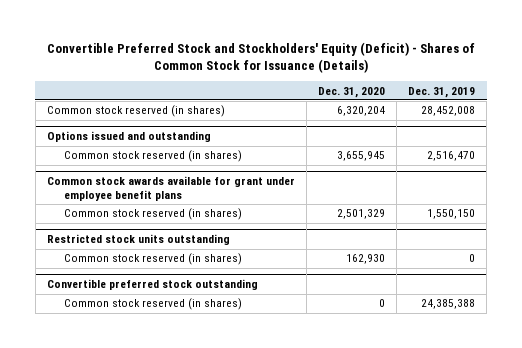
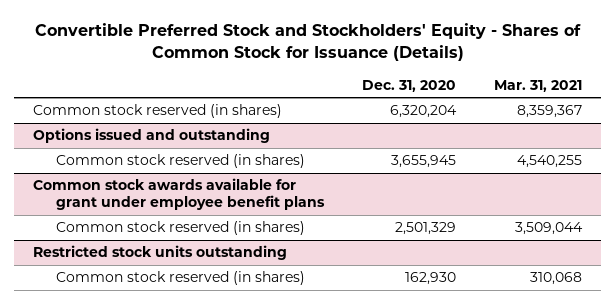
[46,41,475,74] Convertible Preferred Stock and Stockholders' Equity (Deficit) - Shares of Common Stock for Issuance (Details) -> [34,23,581,62] Convertible Preferred Stock and Stockholders' Equity - Shares of Common Stock for Issuance (Details)
[408,86,476,98] Dec. 31, 2019 -> none
none -> [494,79,583,92] Mar. 31, 2021
[46,279,258,291] Convertible preferred stock outstanding -> none
[64,298,243,311] Common stock reserved (in shares) -> none

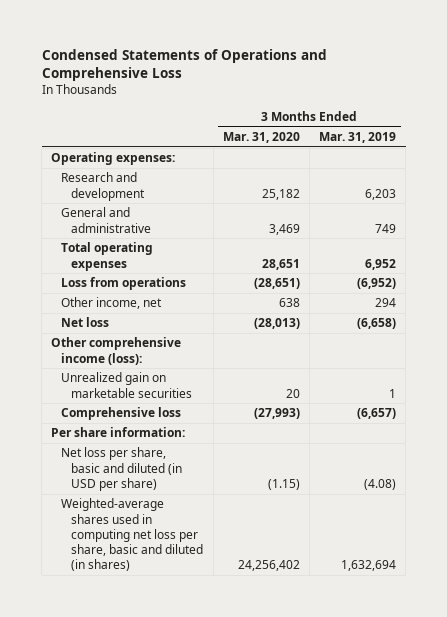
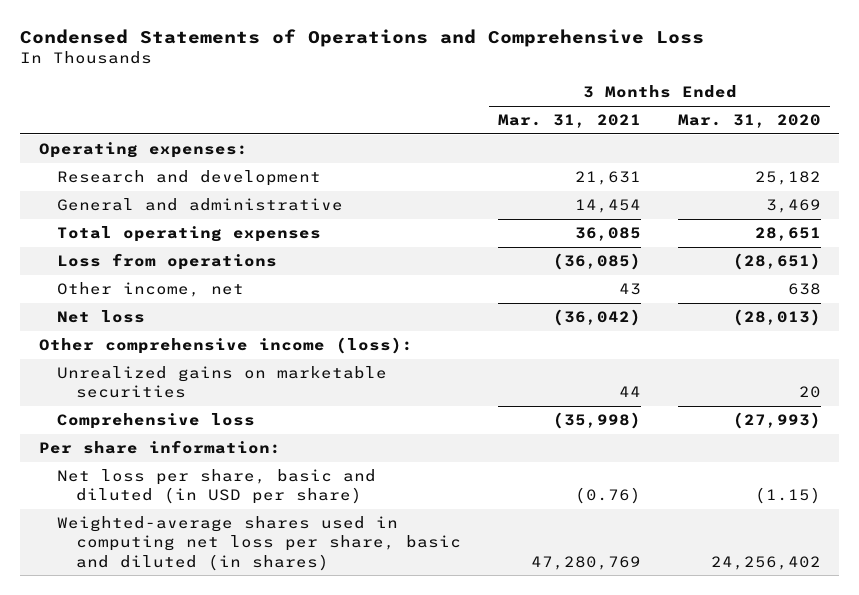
[319,131,397,143] Mar. 31, 2019 -> none
none -> [498,114,642,129] Mar. 31, 2021
[61,372,193,398] Unrealized gain on marketable securities -> [57,366,388,399] Unrealized gains on marketable securities

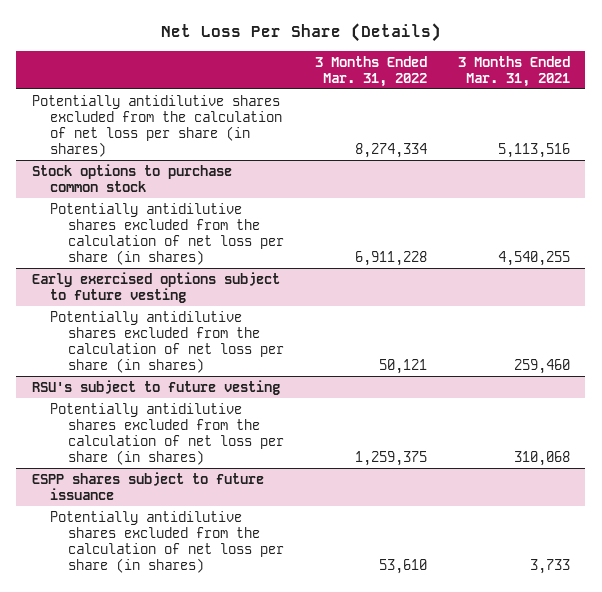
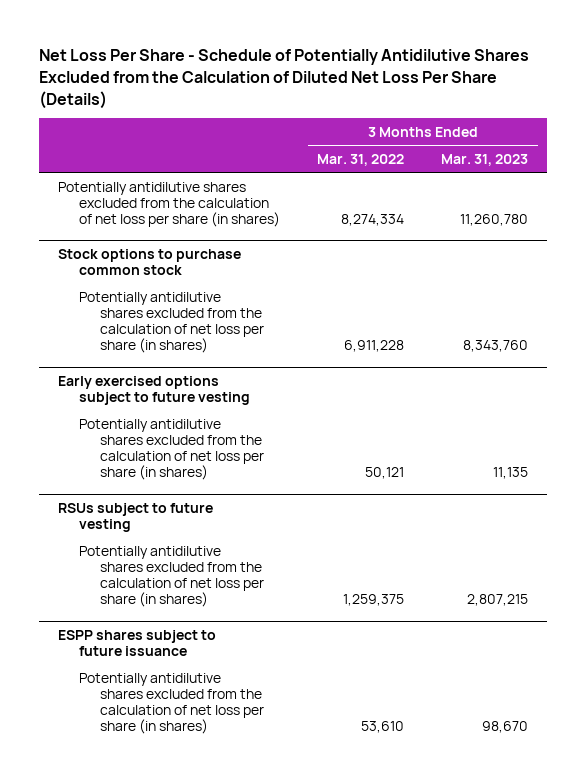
[160,23,441,43] Net Loss Per Share (Details) -> [39,49,530,109] Net Loss Per Share - Schedule of Potentially Antidilutive Shares Excluded from the Calculation of Diluted Net Loss Per Share (Details)
[457,55,570,87] 3 Months Ended Mar. 31, 2021 -> none
none -> [441,154,529,167] Mar. 31, 2023
[31,379,280,395] RSU's subject to future vesting -> [57,502,213,532] RSUs subject to future vesting

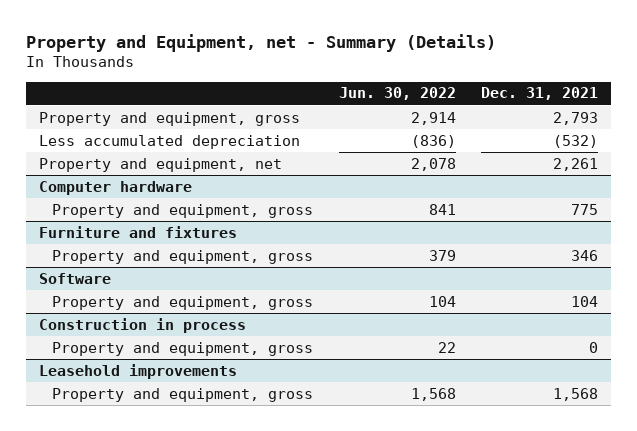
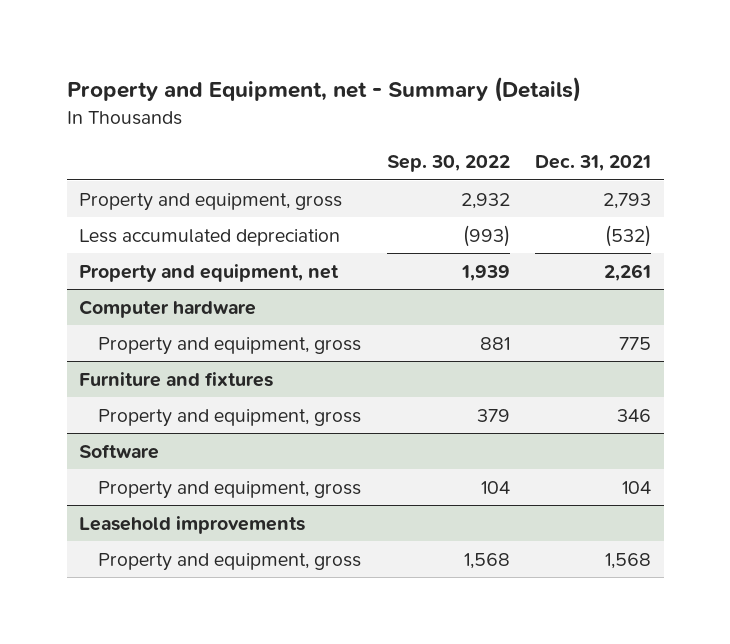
[338,87,456,101] Jun. 30, 2022 -> none
none -> [386,155,510,173] Sep. 30, 2022
[38,317,246,333] Construction in process -> none
[52,341,314,356] Property and equipment, gross -> none

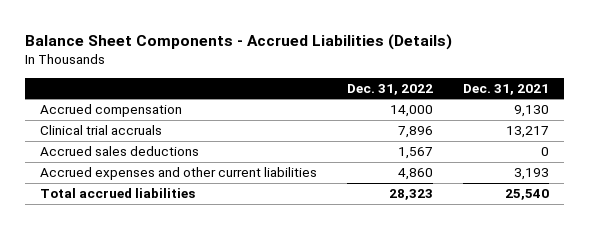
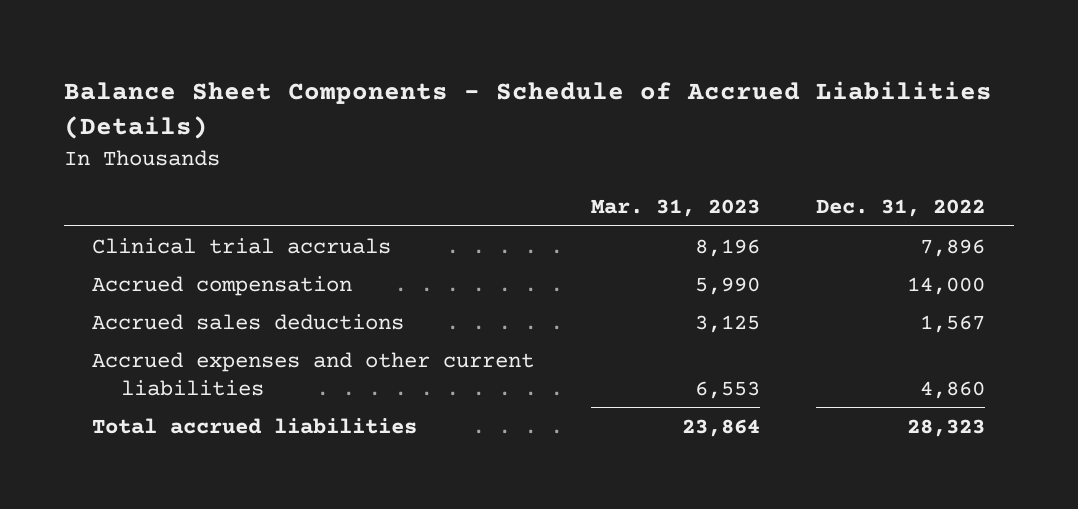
[25,34,453,51] Balance Sheet Components - Accrued Liabilities (Details) -> [64,81,993,140] Balance Sheet Components - Schedule of Accrued Liabilities (Details)
[462,83,549,95] Dec. 31, 2021 -> none
none -> [590,199,760,218] Mar. 31, 2023
[40,104,183,118] Accrued compensation -> [92,275,353,296] Accrued compensation

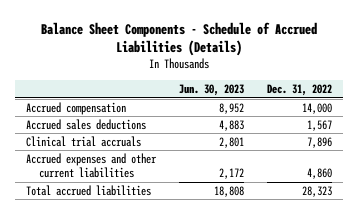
[590,199,760,218] Mar. 31, 2023 -> none
none -> [179,84,245,97] Jun. 30, 2023
[92,237,392,254] Clinical trial accruals -> [26,135,142,147] Clinical trial accruals

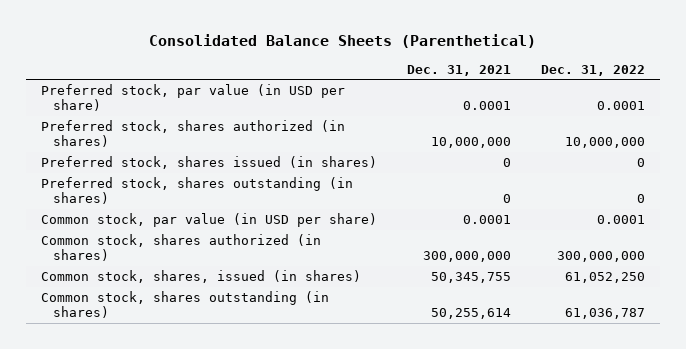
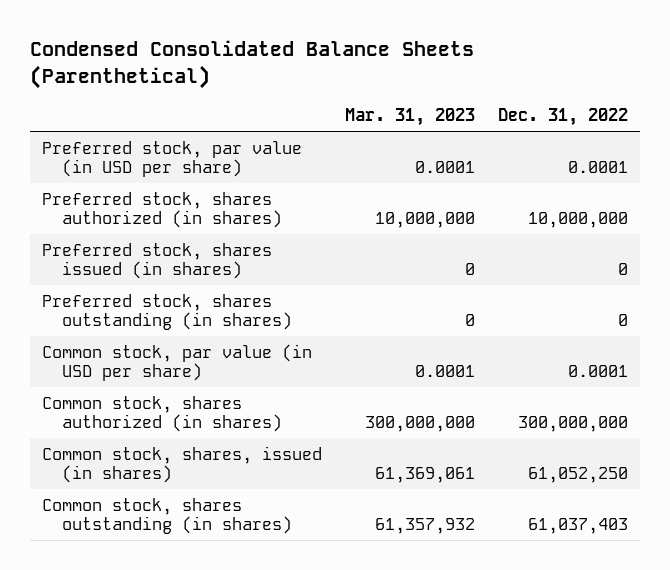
[149,33,537,48] Consolidated Balance Sheets (Parenthetical) -> [29,40,474,89] Condensed Consolidated Balance Sheets (Parenthetical)
[407,64,512,76] Dec. 31, 2021 -> none
none -> [344,108,475,127] Mar. 31, 2023
[565,307,646,319] 61,036,787 -> [528,518,629,535] 61,037,403

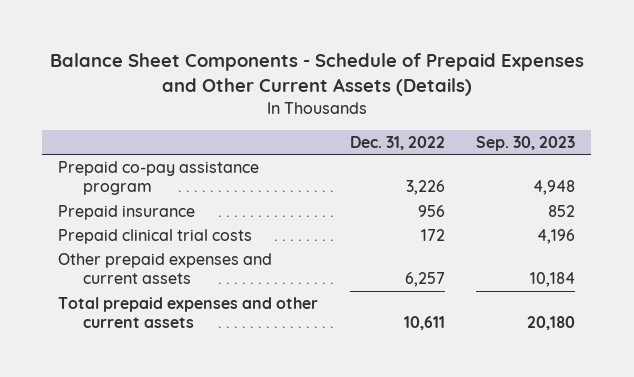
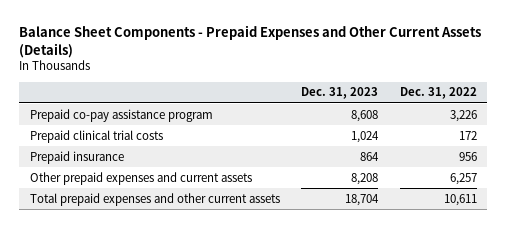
[49,53,584,97] Balance Sheet Components - Schedule of Prepaid Expenses and Other Current Assets (Details) -> [19,25,482,58] Balance Sheet Components - Prepaid Expenses and Other Current Assets (Details)
[476,135,576,151] Sep. 30, 2023 -> none
none -> [301,87,379,100] Dec. 31, 2023
[58,204,196,220] Prepaid insurance -> [30,150,125,164] Prepaid insurance

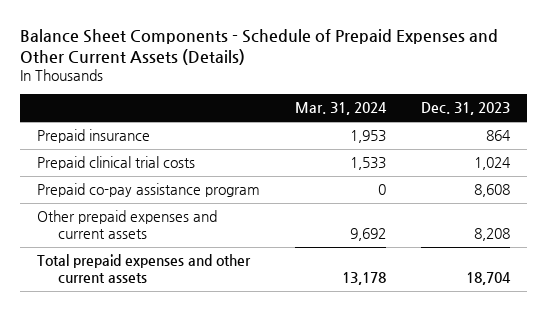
[19,25,482,58] Balance Sheet Components - Prepaid Expenses and Other Current Assets (Details) -> [19,28,498,65] Balance Sheet Components - Schedule of Prepaid Expenses and Other Current Assets (Details)
[399,87,477,100] Dec. 31, 2022 -> none
none -> [295,102,388,116] Mar. 31, 2024
[30,129,164,143] Prepaid clinical trial costs -> [37,156,196,171] Prepaid clinical trial costs
[30,108,214,122] Prepaid co-pay assistance program -> [37,183,261,198] Prepaid co-pay assistance program

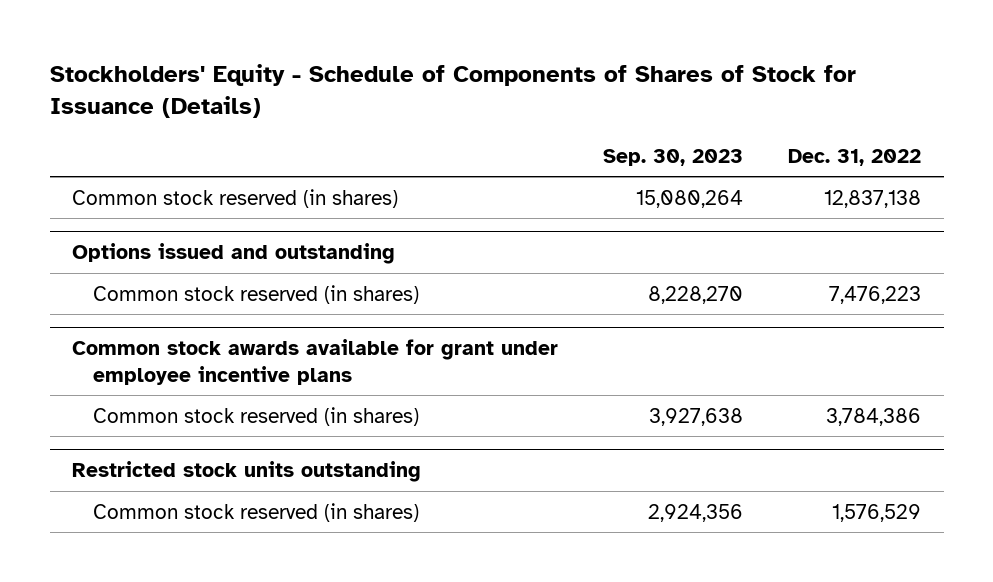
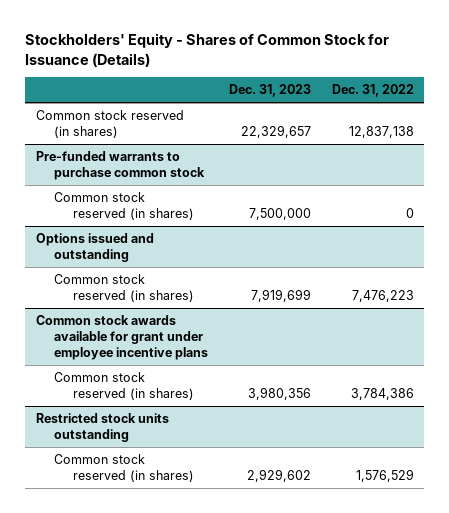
[49,63,856,119] Stockholders' Equity - Schedule of Components of Shares of Stock for Issuance (Details) -> [25,32,390,67] Stockholders' Equity - Shares of Common Stock for Issuance (Details)
[603,148,744,166] Sep. 30, 2023 -> none
none -> [228,84,311,98] Dec. 31, 2023
none -> [35,151,206,181] Pre-funded warrants to purchase common stock
none -> [54,192,194,221] Common stock reserved (in shares)

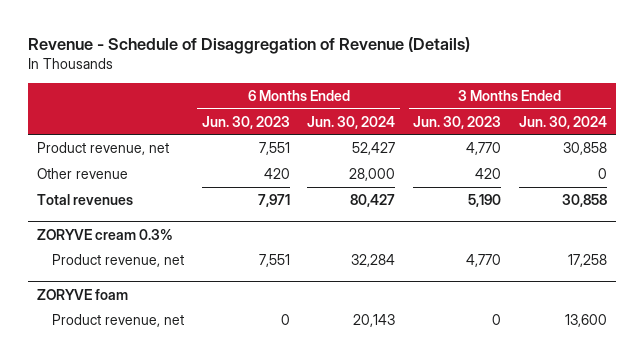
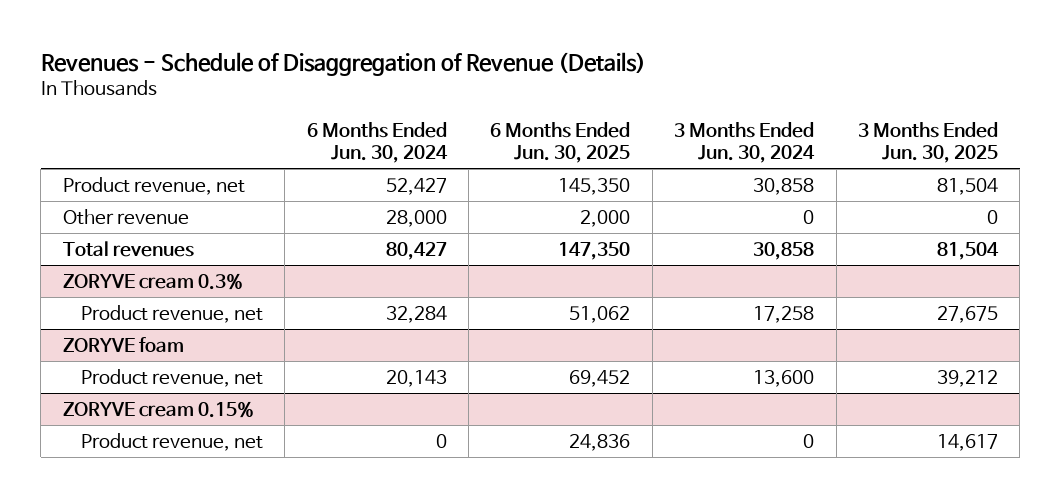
[28,37,471,55] Revenue - Schedule of Disaggregation of Revenue (Details) -> [40,51,646,76] Revenues - Schedule of Disaggregation of Revenue (Details)
[201,115,290,129] Jun. 30, 2023 -> none
[413,115,502,129] Jun. 30, 2023 -> none
none -> [490,121,631,164] 6 Months Ended Jun. 30, 2025
none -> [857,121,998,164] 3 Months Ended Jun. 30, 2025
none -> [62,400,254,418] ZORYVE cream 0.15%
none -> [80,432,263,451] Product revenue, net

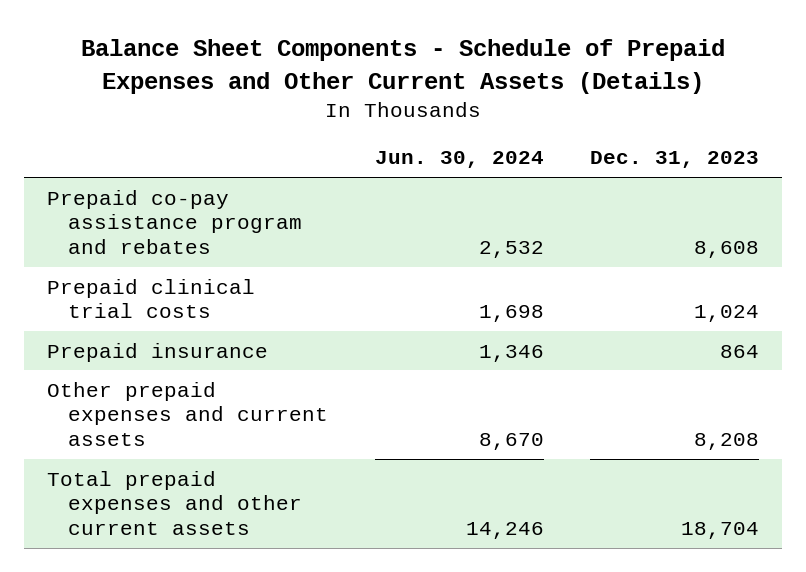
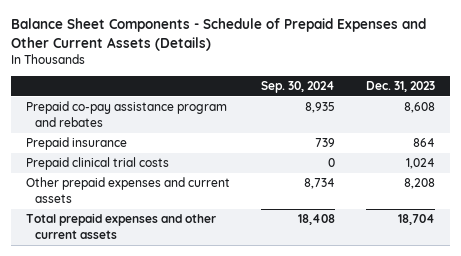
[374,151,544,169] Jun. 30, 2024 -> none
none -> [260,80,335,93] Sep. 30, 2024
[46,278,255,319] Prepaid clinical trial costs -> [26,157,170,171] Prepaid clinical trial costs

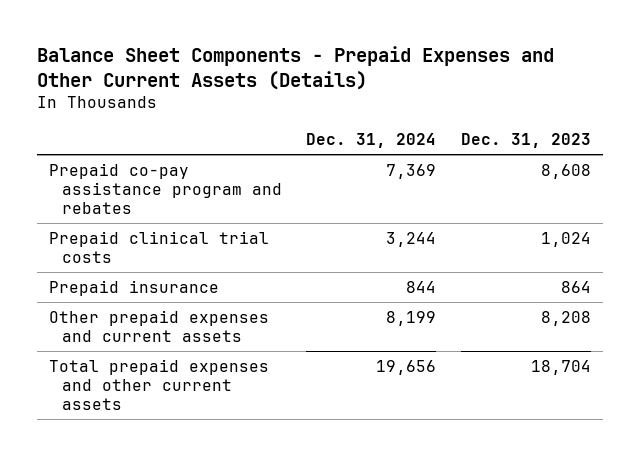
[10,18,426,51] Balance Sheet Components - Schedule of Prepaid Expenses and Other Current Assets (Details) -> [36,45,554,90] Balance Sheet Components - Prepaid Expenses and Other Current Assets (Details)
[260,80,335,93] Sep. 30, 2024 -> none
none -> [306,133,437,149] Dec. 31, 2024
[26,137,128,151] Prepaid insurance -> [49,279,220,296] Prepaid insurance

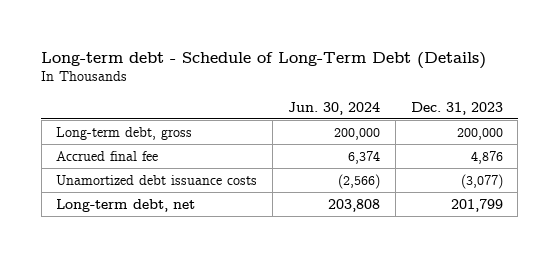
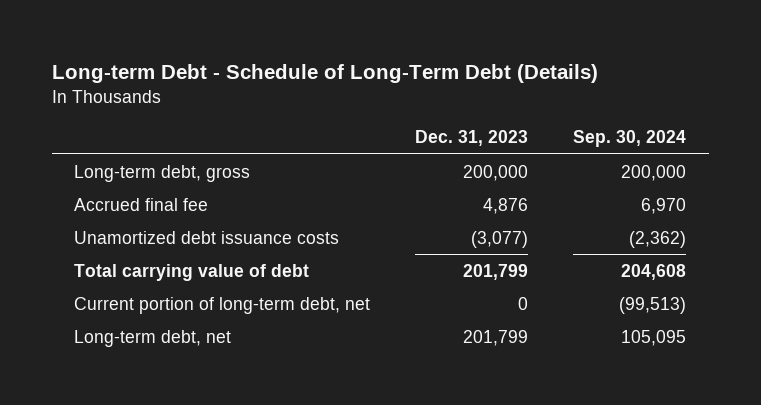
[41,51,487,69] Long-term debt - Schedule of Long-Term Debt (Details) -> [51,64,598,84] Long-term Debt - Schedule of Long-Term Debt (Details)
[288,101,381,115] Jun. 30, 2024 -> none
none -> [573,130,687,148] Sep. 30, 2024
none -> [74,263,310,281] Total carrying value of debt
none -> [74,296,371,314] Current portion of long-term debt, net

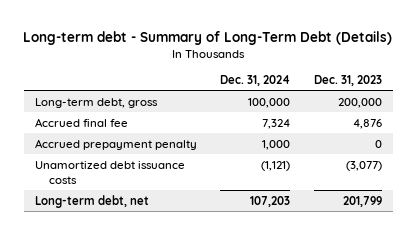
[51,64,598,84] Long-term Debt - Schedule of Long-Term Debt (Details) -> [23,30,393,45] Long-term debt - Summary of Long-Term Debt (Details)
[573,130,687,148] Sep. 30, 2024 -> none
none -> [220,75,291,87] Dec. 31, 2024
none -> [35,138,198,150] Accrued prepayment penalty
[74,263,310,281] Total carrying value of debt -> none
[74,296,371,314] Current portion of long-term debt, net -> none

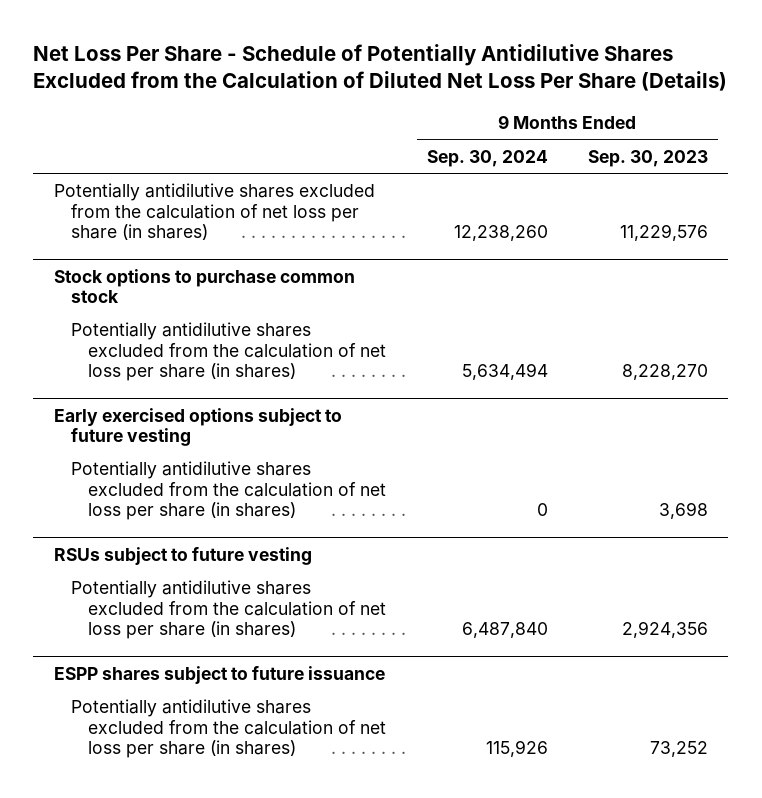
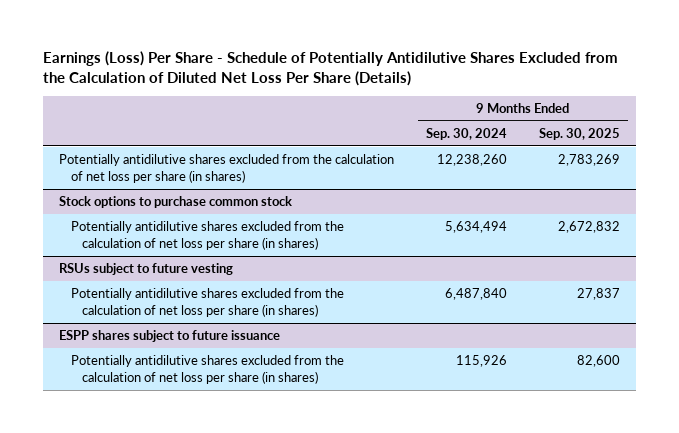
[33,43,728,92] Net Loss Per Share - Schedule of Potentially Antidilutive Shares Excluded from the Calculation of Diluted Net Loss Per Share (Details) -> [42,51,618,87] Earnings (Loss) Per Share - Schedule of Potentially Antidilutive Shares Excluded from the Calculation of Diluted Net Loss Per Share (Details)
[587,150,708,168] Sep. 30, 2023 -> none
none -> [539,127,621,140] Sep. 30, 2025
[53,407,342,446] Early exercised options subject to future vesting -> none
[70,461,387,521] Potentially antidilutive shares excluded from the calculation of net loss per share (in shares) -> none

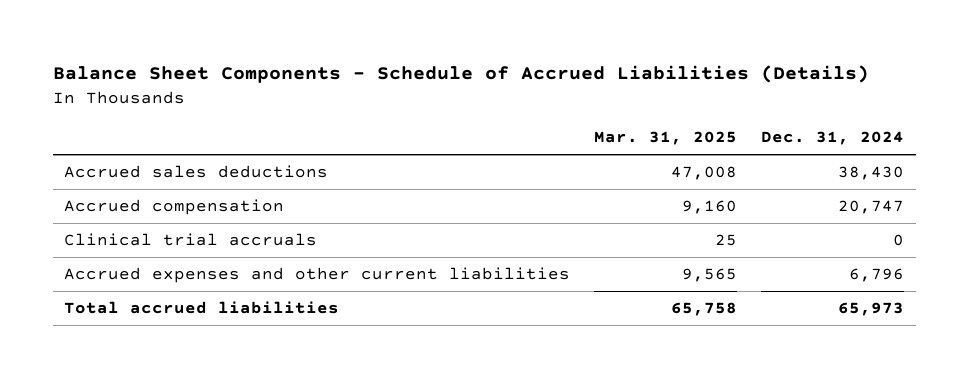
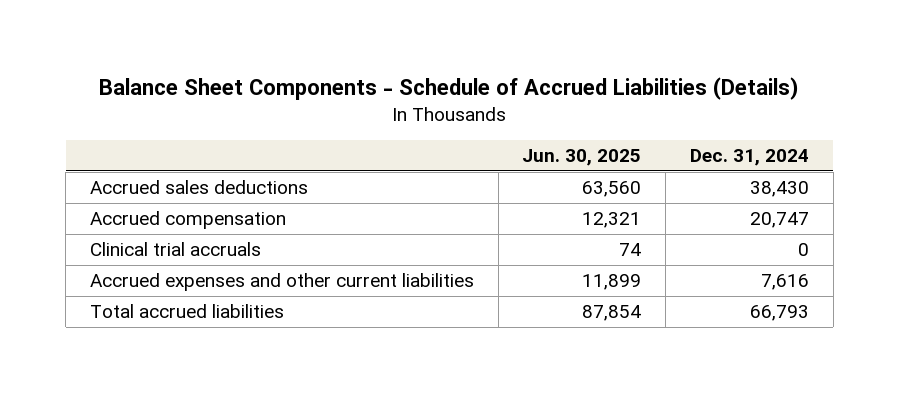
[594,131,738,146] Mar. 31, 2025 -> none
none -> [522,149,642,167] Jun. 30, 2025
[848,268,904,283] 6,796 -> [760,274,809,291] 7,616
[837,302,904,317] 65,973 -> [749,305,809,322] 66,793

